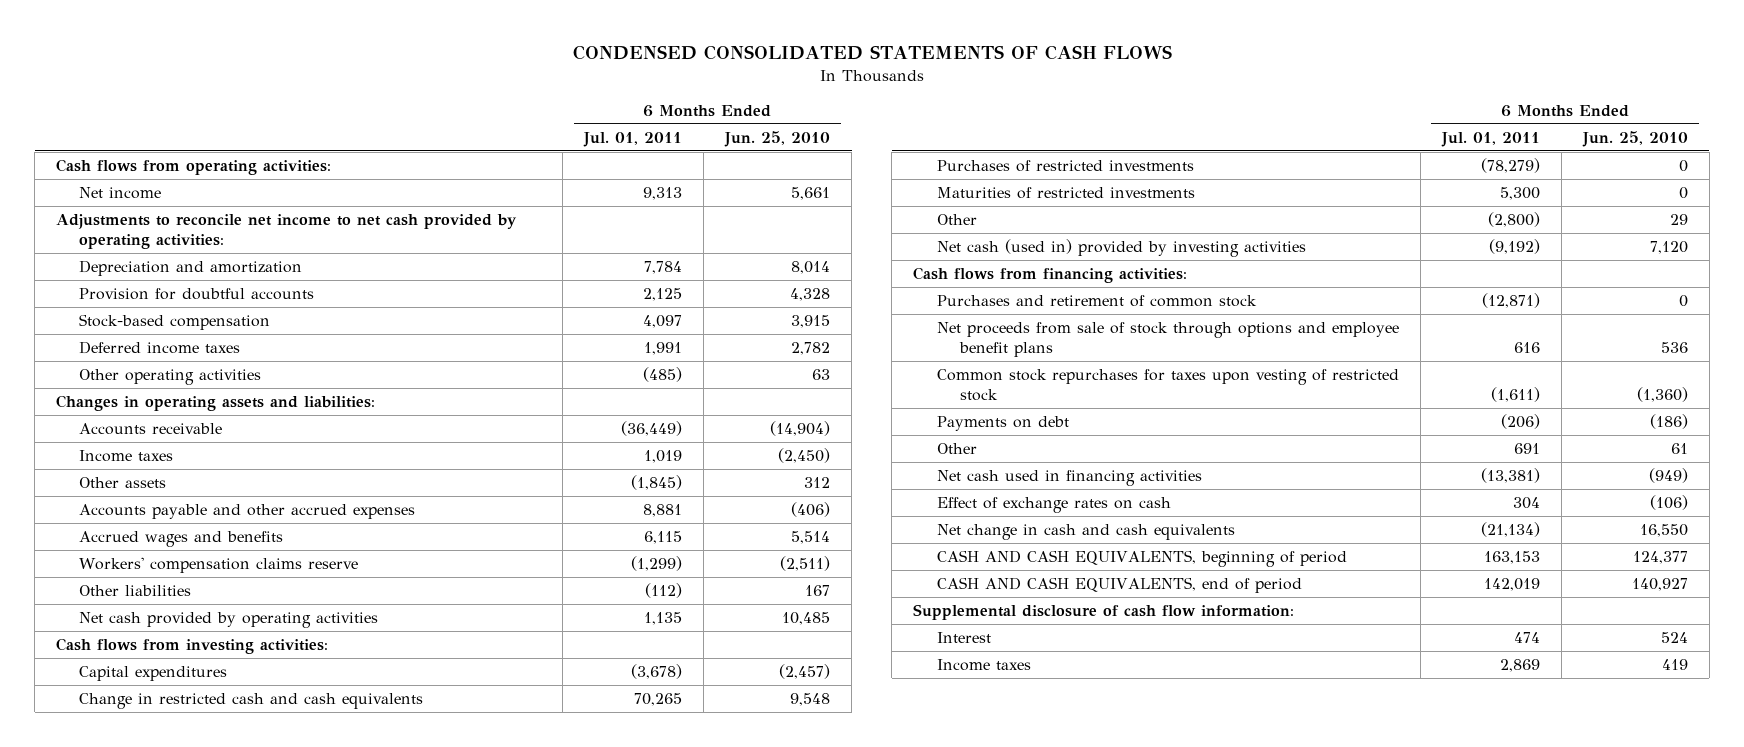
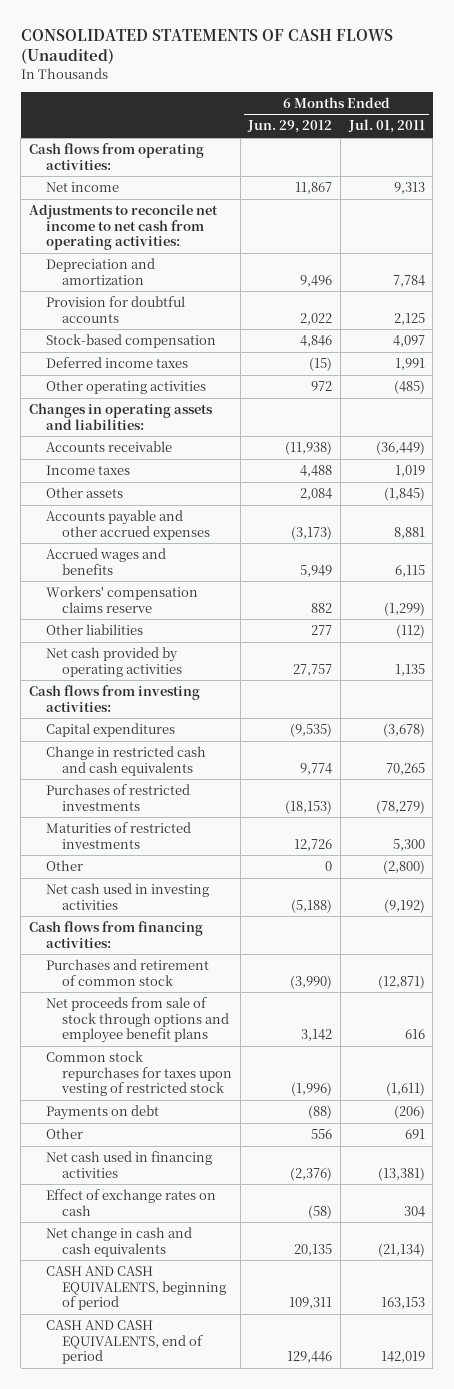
[572,45,1172,61] CONDENSED CONSOLIDATED STATEMENTS OF CASH FLOWS -> [20,28,393,65] CONSOLIDATED STATEMENTS OF CASH FLOWS (Unaudited)
[724,130,831,147] Jun. 25, 2010 -> none
none -> [247,120,333,134] Jun. 29, 2012
[56,214,518,249] Adjustments to reconcile net income to net cash provided by operating activities: -> [28,204,218,251] Adjustments to reconcile net income to net cash from operating activities:
[936,239,1306,258] Net cash (used in) provided by investing activities -> [45,883,209,910] Net cash used in investing activities
[913,604,1295,621] Supplemental disclosure of cash flow information: -> none
[936,632,991,644] Interest -> none
[936,659,1031,672] Income taxes -> none

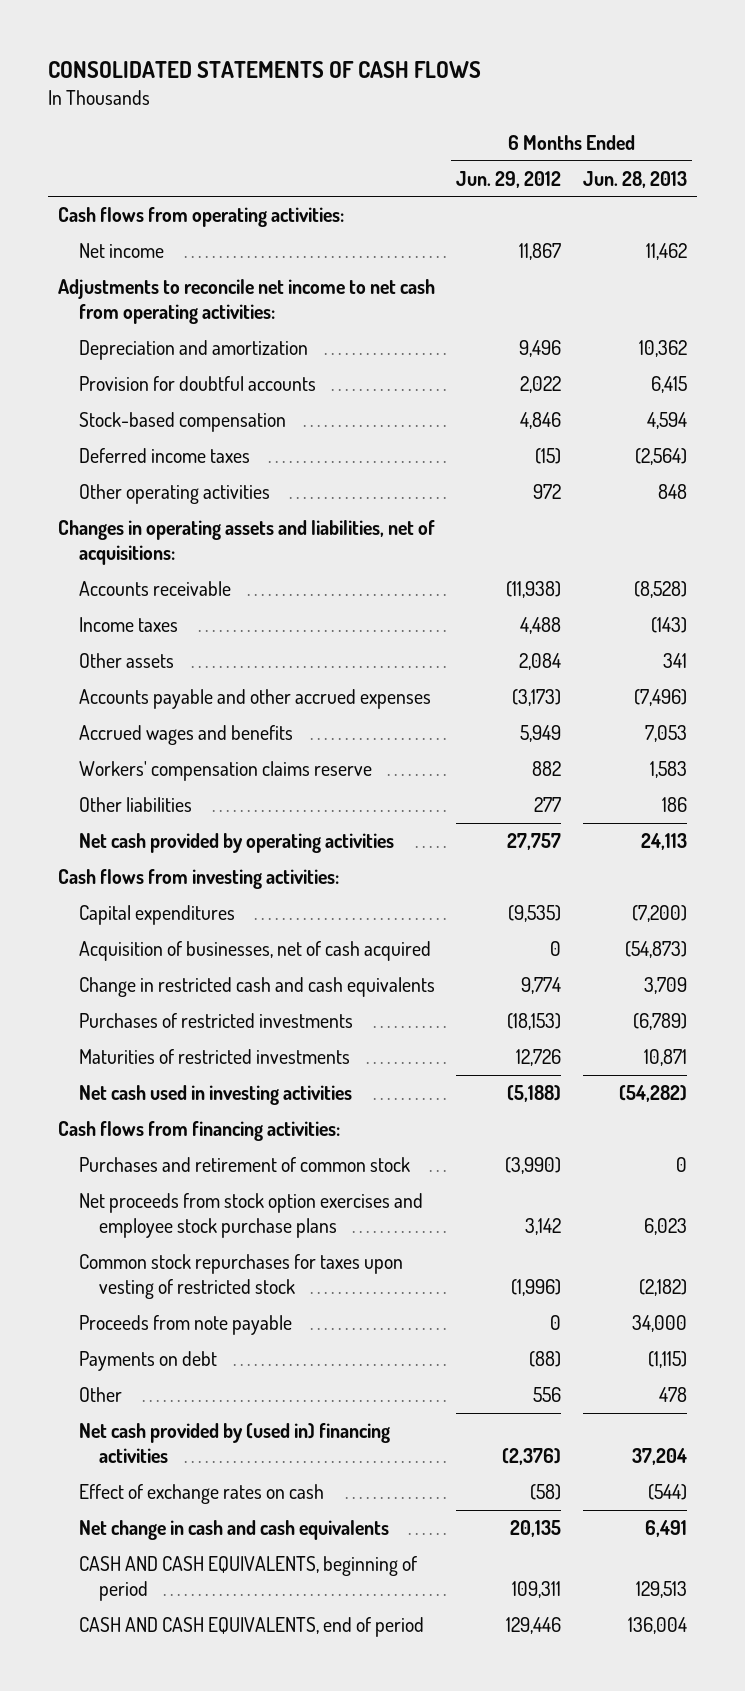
[20,28,393,65] CONSOLIDATED STATEMENTS OF CASH FLOWS (Unaudited) -> [47,61,481,79] CONSOLIDATED STATEMENTS OF CASH FLOWS
[347,119,425,134] Jul. 01, 2011 -> none
none -> [582,170,687,188] Jun. 28, 2013
[28,403,213,430] Changes in operating assets and liabilities: -> [58,520,436,565] Changes in operating assets and liabilities, net of acquisitions:
none -> [78,941,431,962] Acquisition of businesses, net of cash acquired
[45,860,83,872] Other -> none
[45,997,230,1044] Net proceeds from sale of stock through options and employee benefit plans -> [78,1193,423,1238] Net proceeds from stock option exercises and employee stock purchase plans
none -> [78,1315,292,1336] Proceeds from note payable
[45,1151,212,1178] Net cash used in financing activities -> [78,1423,390,1463] Net cash provided by (used in) financing activities

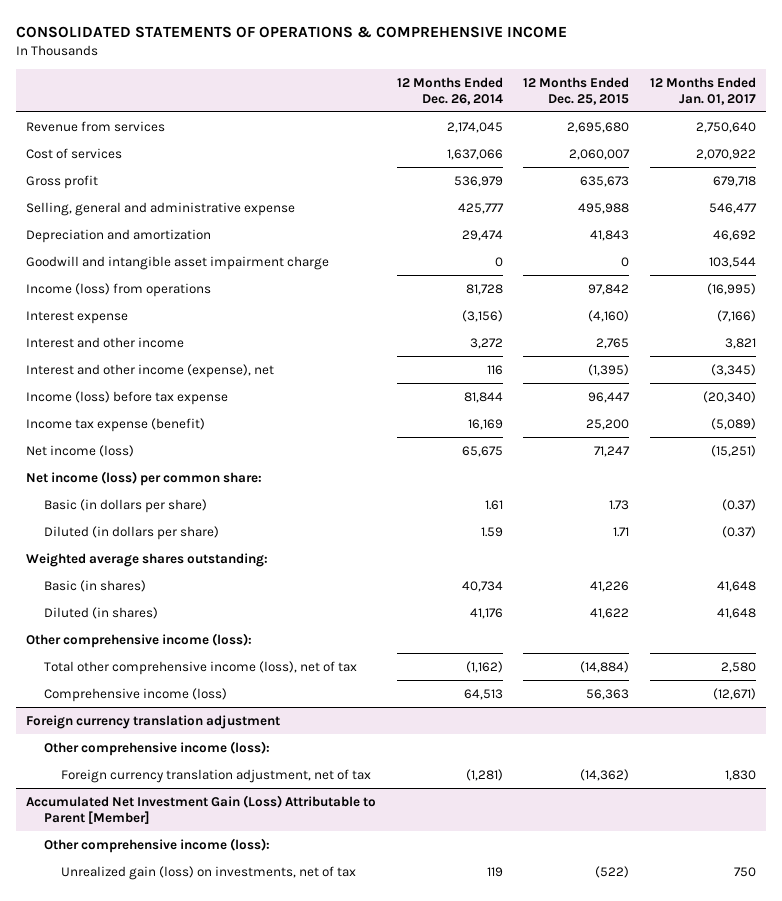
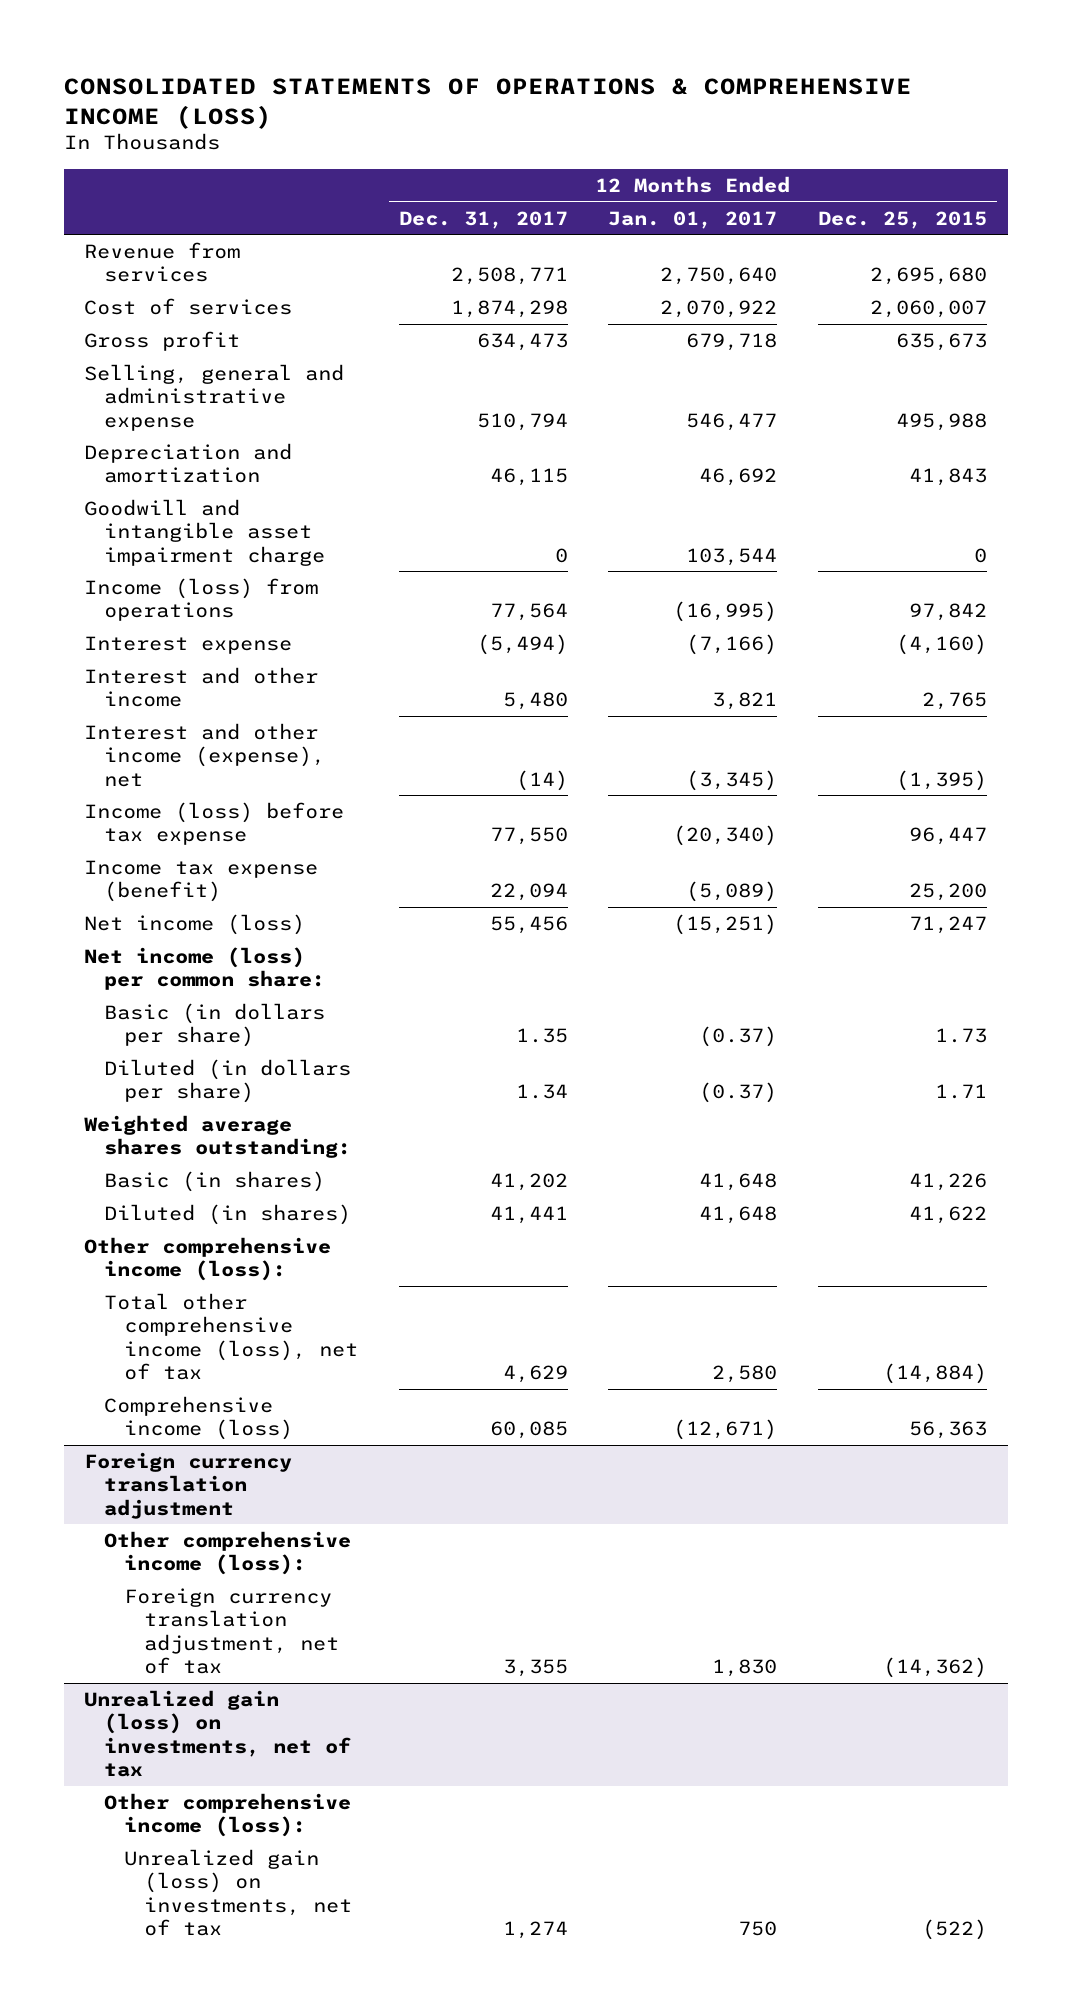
[15,26,567,39] CONSOLIDATED STATEMENTS OF OPERATIONS & COMPREHENSIVE INCOME -> [63,77,912,129] CONSOLIDATED STATEMENTS OF OPERATIONS & COMPREHENSIVE INCOME (LOSS)
[396,76,503,105] 12 Months Ended Dec. 26, 2014 -> none
none -> [398,210,568,229] Dec. 31, 2017
[26,794,377,824] Accumulated Net Investment Gain (Loss) Attributable to Parent [Member] -> [84,1690,352,1778] Unrealized gain (loss) on investments, net of tax

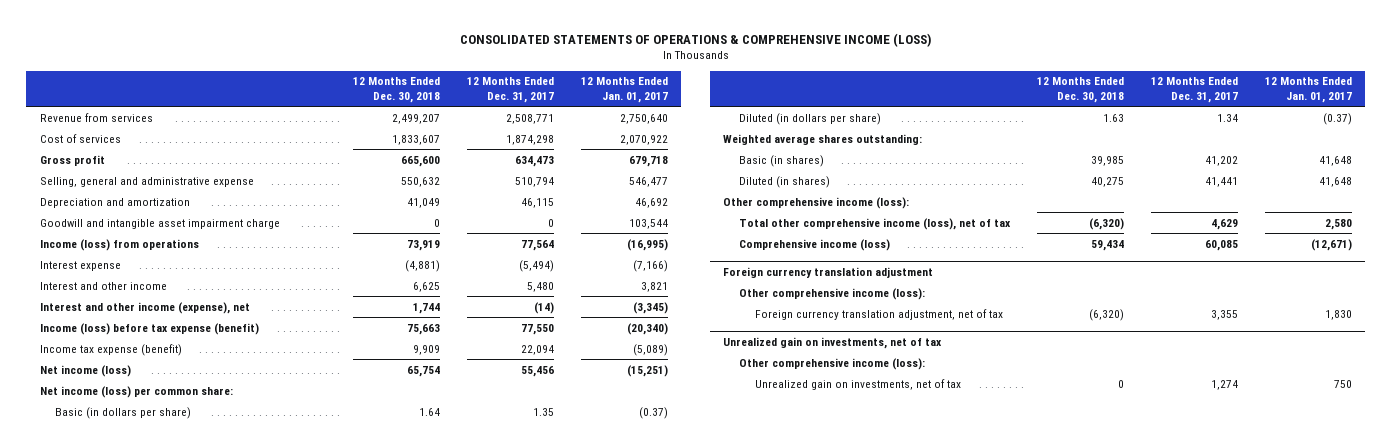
[818,210,988,229] Dec. 25, 2015 -> none
none -> [353,77,441,103] 12 Months Ended Dec. 30, 2018
[84,802,345,846] Income (loss) before tax expense -> [39,322,259,335] Income (loss) before tax expense (benefit)
[84,1690,352,1778] Unrealized gain (loss) on investments, net of tax -> [723,336,943,349] Unrealized gain on investments, net of tax
[124,1849,352,1937] Unrealized gain (loss) on investments, net of tax -> [754,378,961,390] Unrealized gain on investments, net of tax

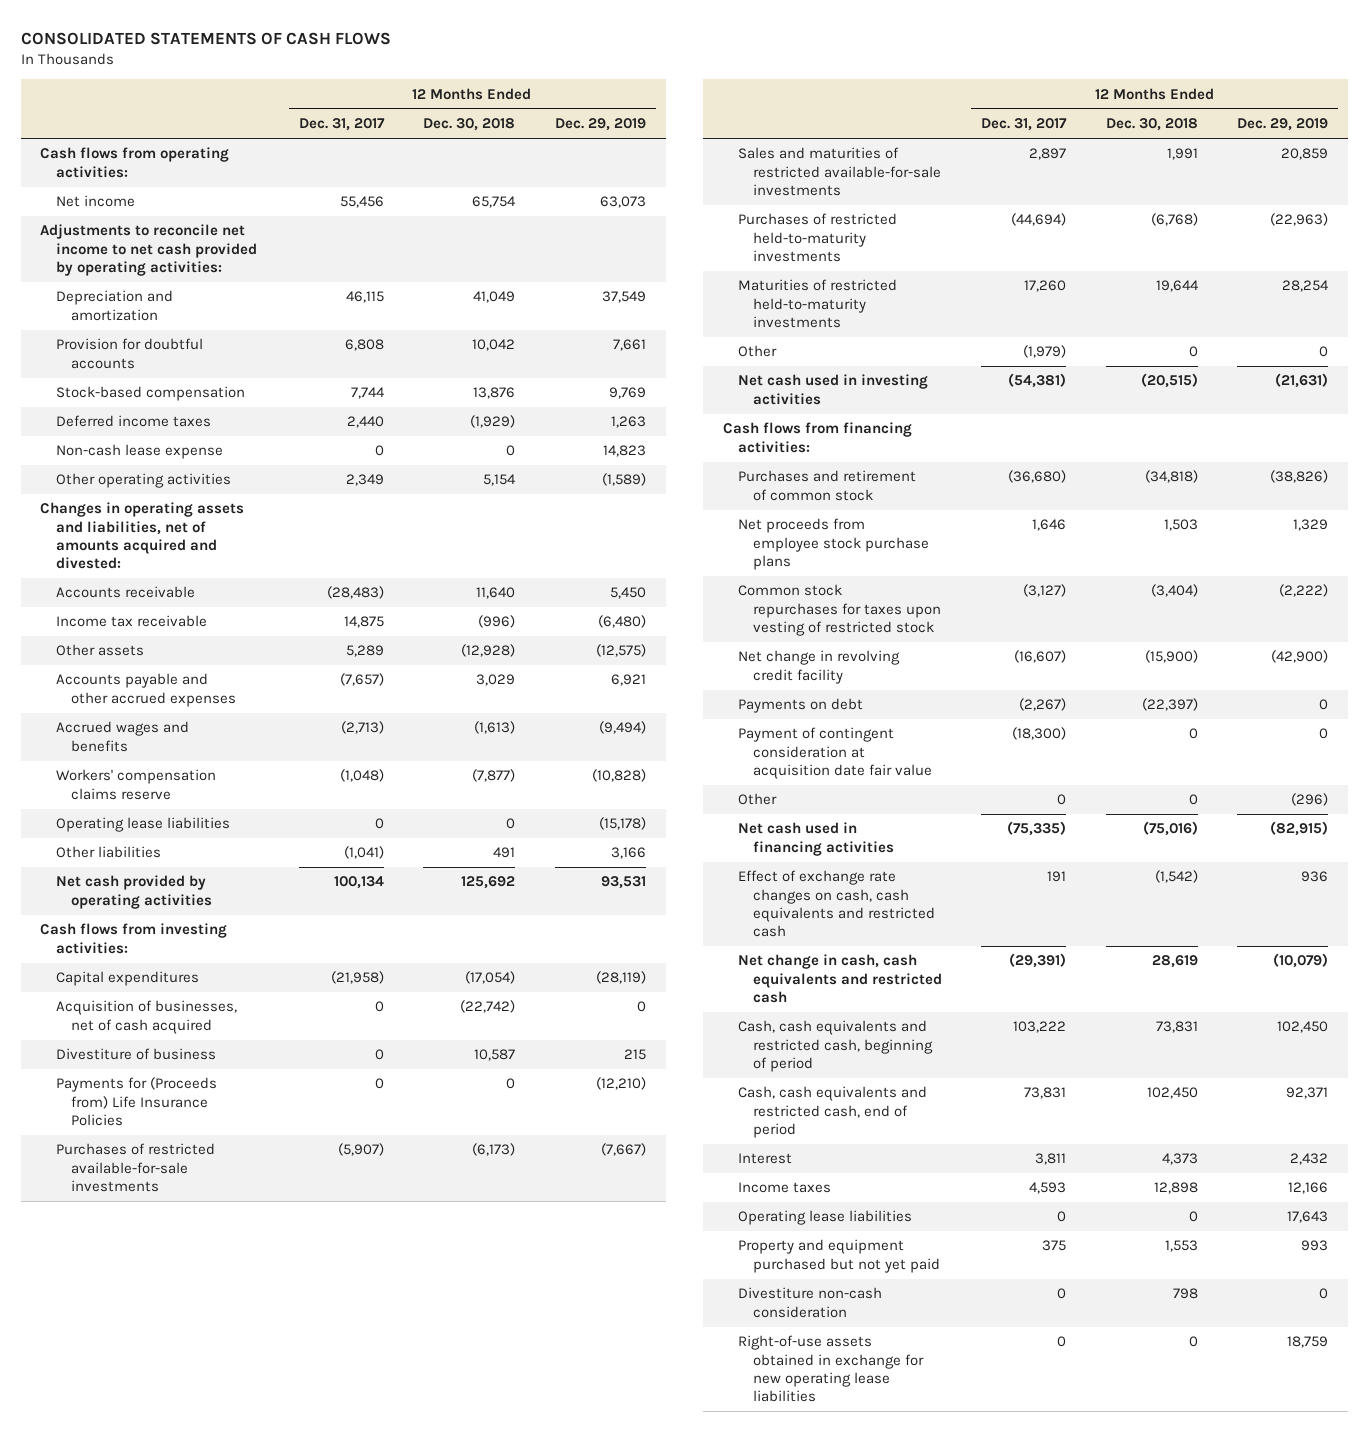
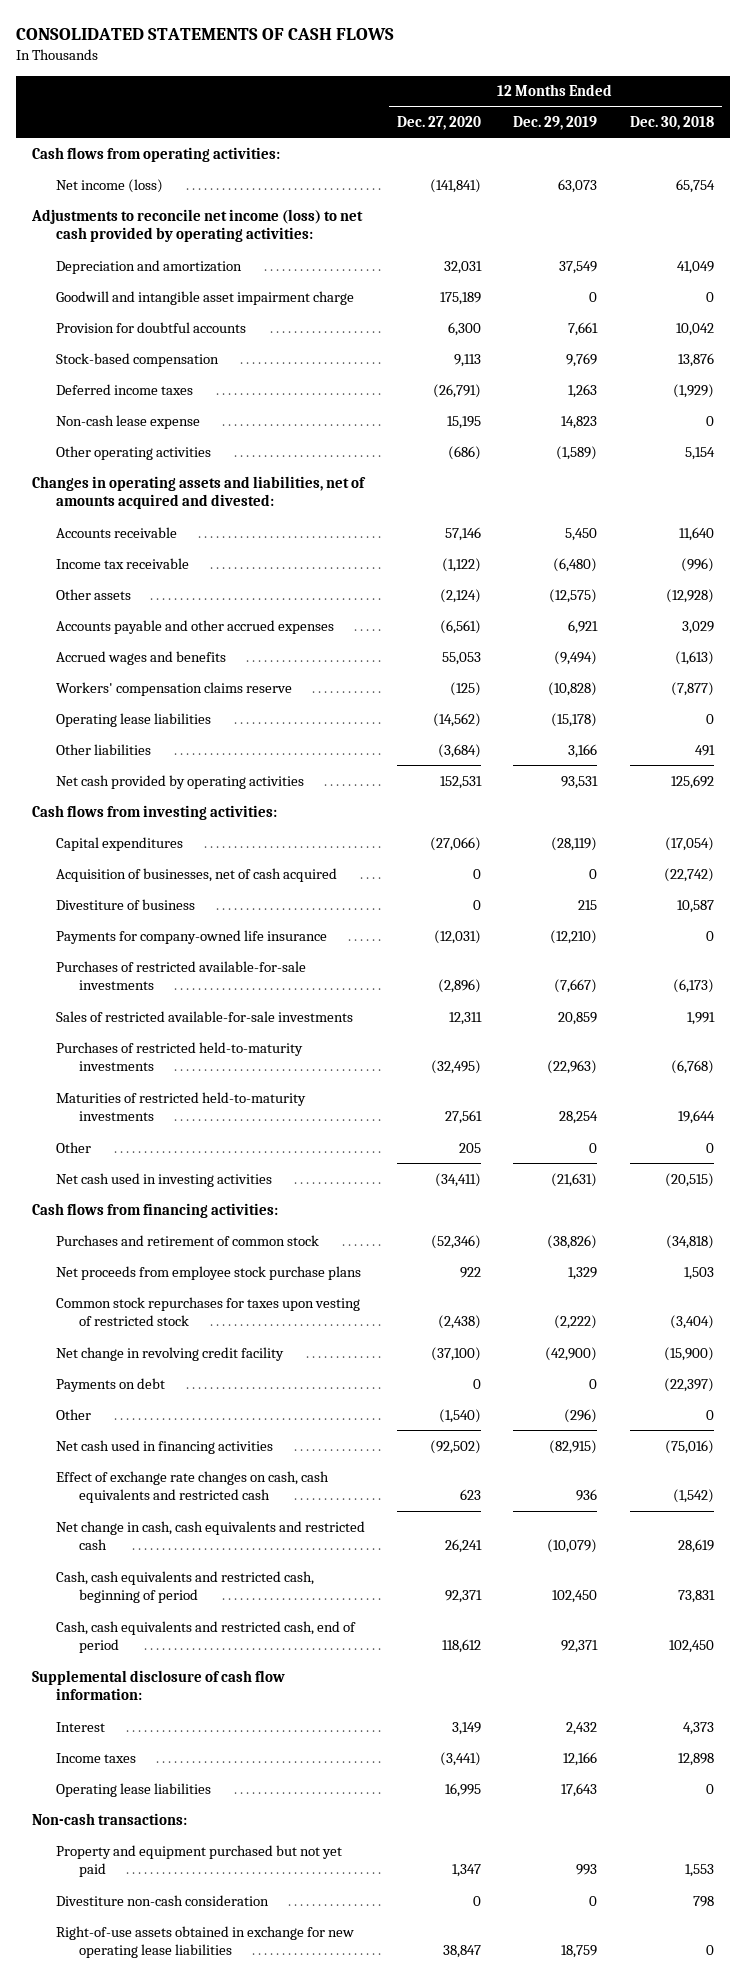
[299,118,386,132] Dec. 31, 2017 -> none
none -> [397,116,482,131] Dec. 27, 2020
[55,195,135,208] Net income -> [55,178,163,193] Net income (loss)
[40,224,257,277] Adjustments to reconcile net income to net cash provided by operating activities: -> [31,208,364,243] Adjustments to reconcile net income (loss) to net cash provided by operating activities:
none -> [55,290,354,305] Goodwill and intangible asset impairment charge
[55,1077,217,1127] Payments for (Proceeds from) Life Insurance Policies -> [55,929,327,944] Payments for company-owned life insurance
[737,147,941,197] Sales and maturities of restricted available-for-sale investments -> [55,1010,353,1022] Sales of restricted available-for-sale investments
[737,727,932,780] Payment of contingent consideration at acquisition date fair value -> none
none -> [32,1669,286,1701] Supplemental disclosure of cash flow information:
none -> [32,1812,188,1825] Non-cash transactions:

